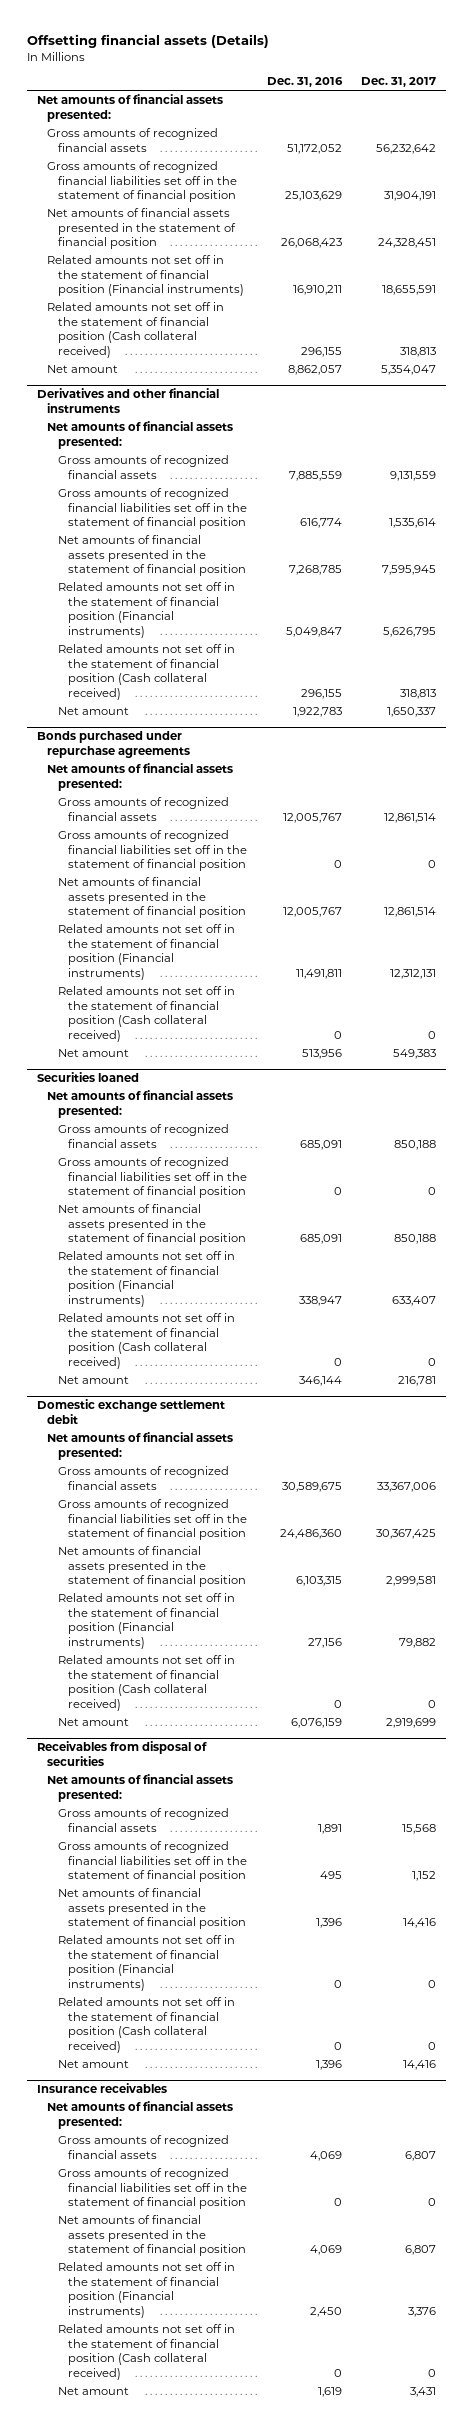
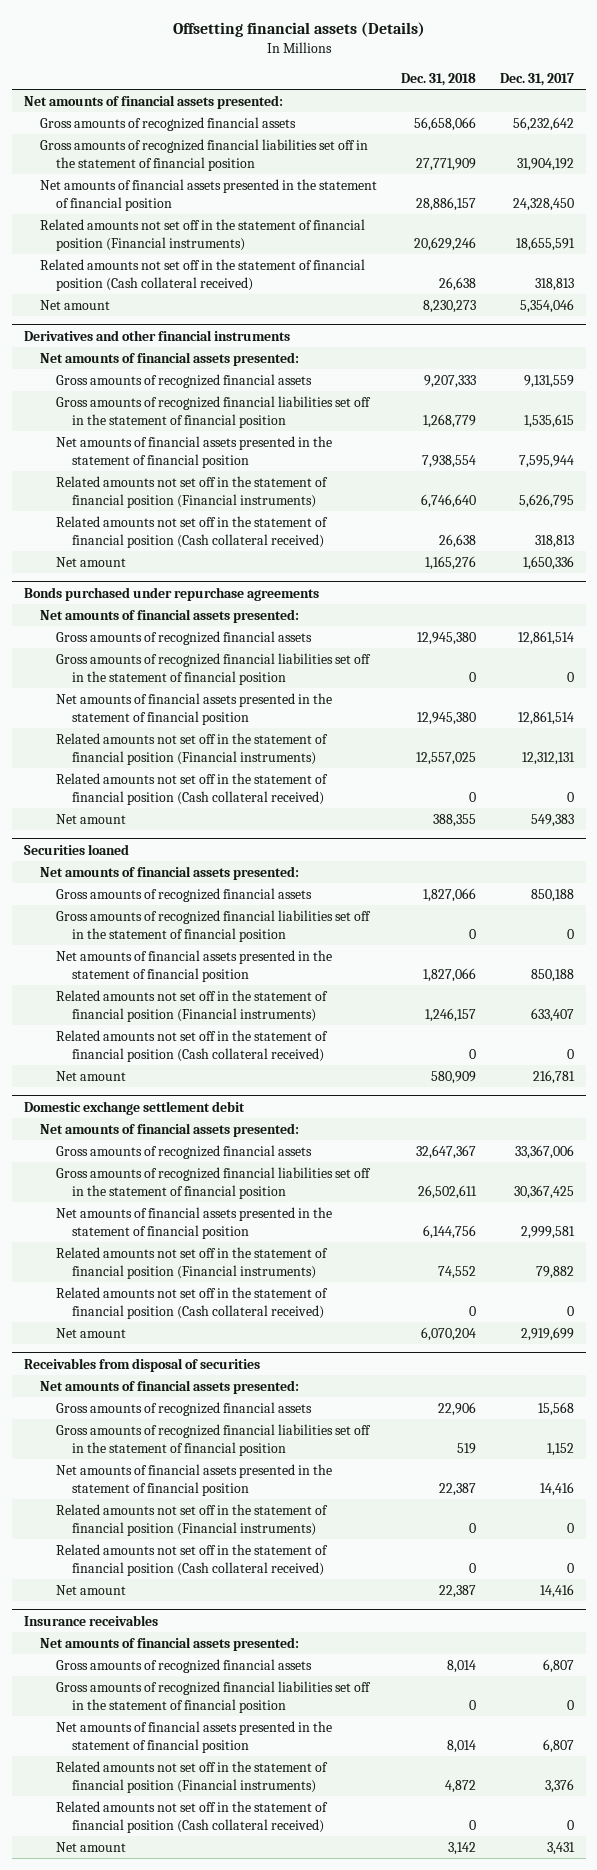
[266,77,343,88] Dec. 31, 2016 -> none
none -> [400,72,476,86] Dec. 31, 2018
[383,191,436,202] 31,904,191 -> [516,157,574,171] 31,904,192
[377,238,436,249] 24,328,451 -> [512,197,574,211] 24,328,450
[380,365,436,376] 5,354,047 -> [519,298,574,313] 5,354,046
[388,518,436,529] 1,535,614 -> [523,413,574,428] 1,535,615
[381,565,436,576] 7,595,945 -> [518,454,574,468] 7,595,944
[386,707,436,718] 1,650,337 -> [522,555,574,570] 1,650,336

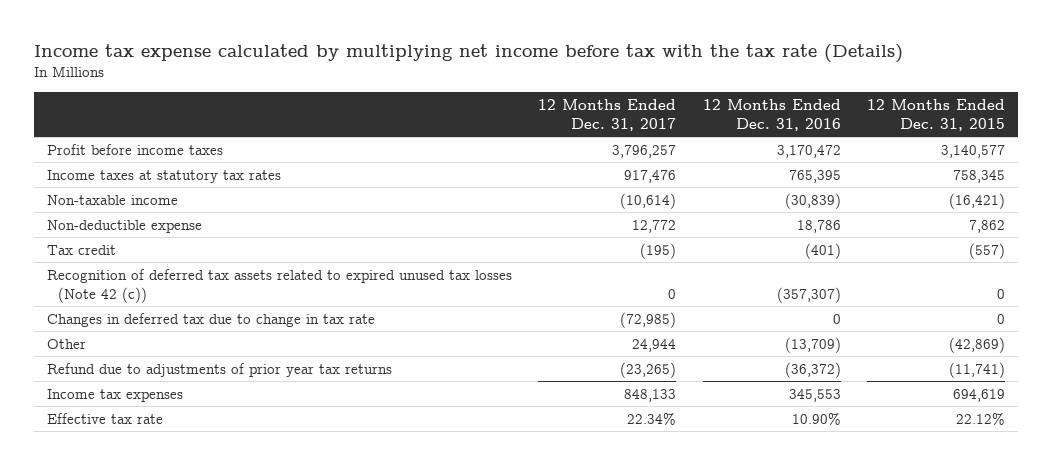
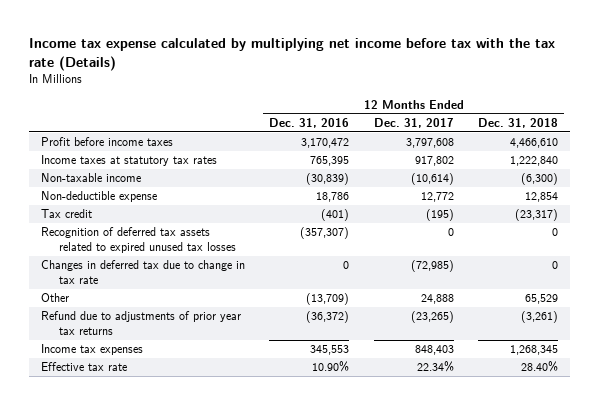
[866,98,1005,131] 12 Months Ended Dec. 31, 2015 -> none
none -> [477,118,558,129] Dec. 31, 2018
[612,144,677,158] 3,796,257 -> [405,138,454,149] 3,797,608
[624,169,677,183] 917,476 -> [414,156,454,167] 917,802
[46,268,512,303] Recognition of deferred tax assets related to expired unused tax losses (Note 42 (c)) -> [41,227,237,254] Recognition of deferred tax assets related to expired unused tax losses
[632,338,677,352] 24,944 -> [420,294,454,305] 24,888
[624,388,677,402] 848,133 -> [414,345,454,356] 848,403

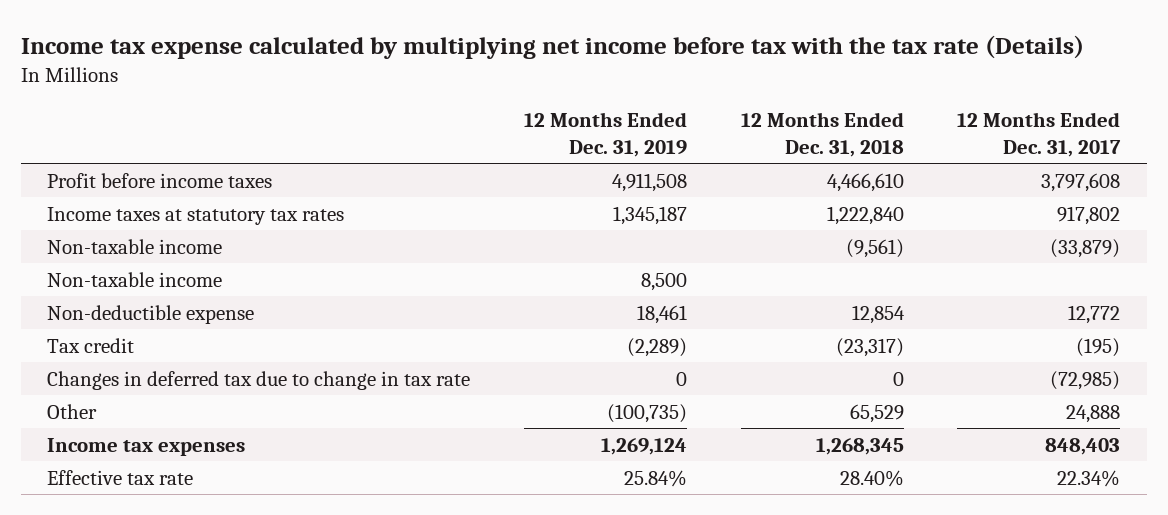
[269,118,350,129] Dec. 31, 2016 -> none
none -> [524,112,688,157] 12 Months Ended Dec. 31, 2019
[410,173,454,186] (10,614) -> [1050,238,1121,258] (33,879)
[520,173,558,186] (6,300) -> [845,238,904,258] (9,561)
none -> [47,271,223,287] Non-taxable income
[41,227,237,254] Recognition of deferred tax assets related to expired unused tax losses -> none
[41,311,242,336] Refund due to adjustments of prior year tax returns -> none

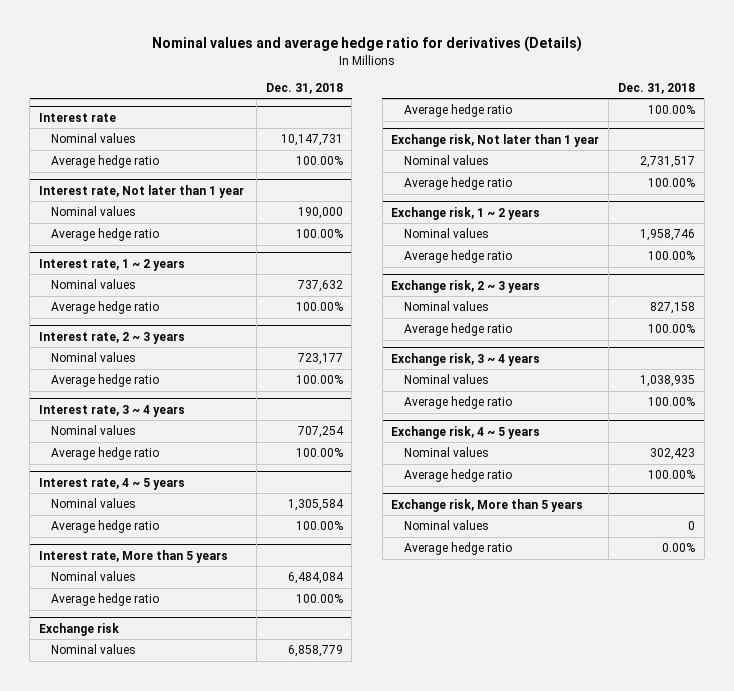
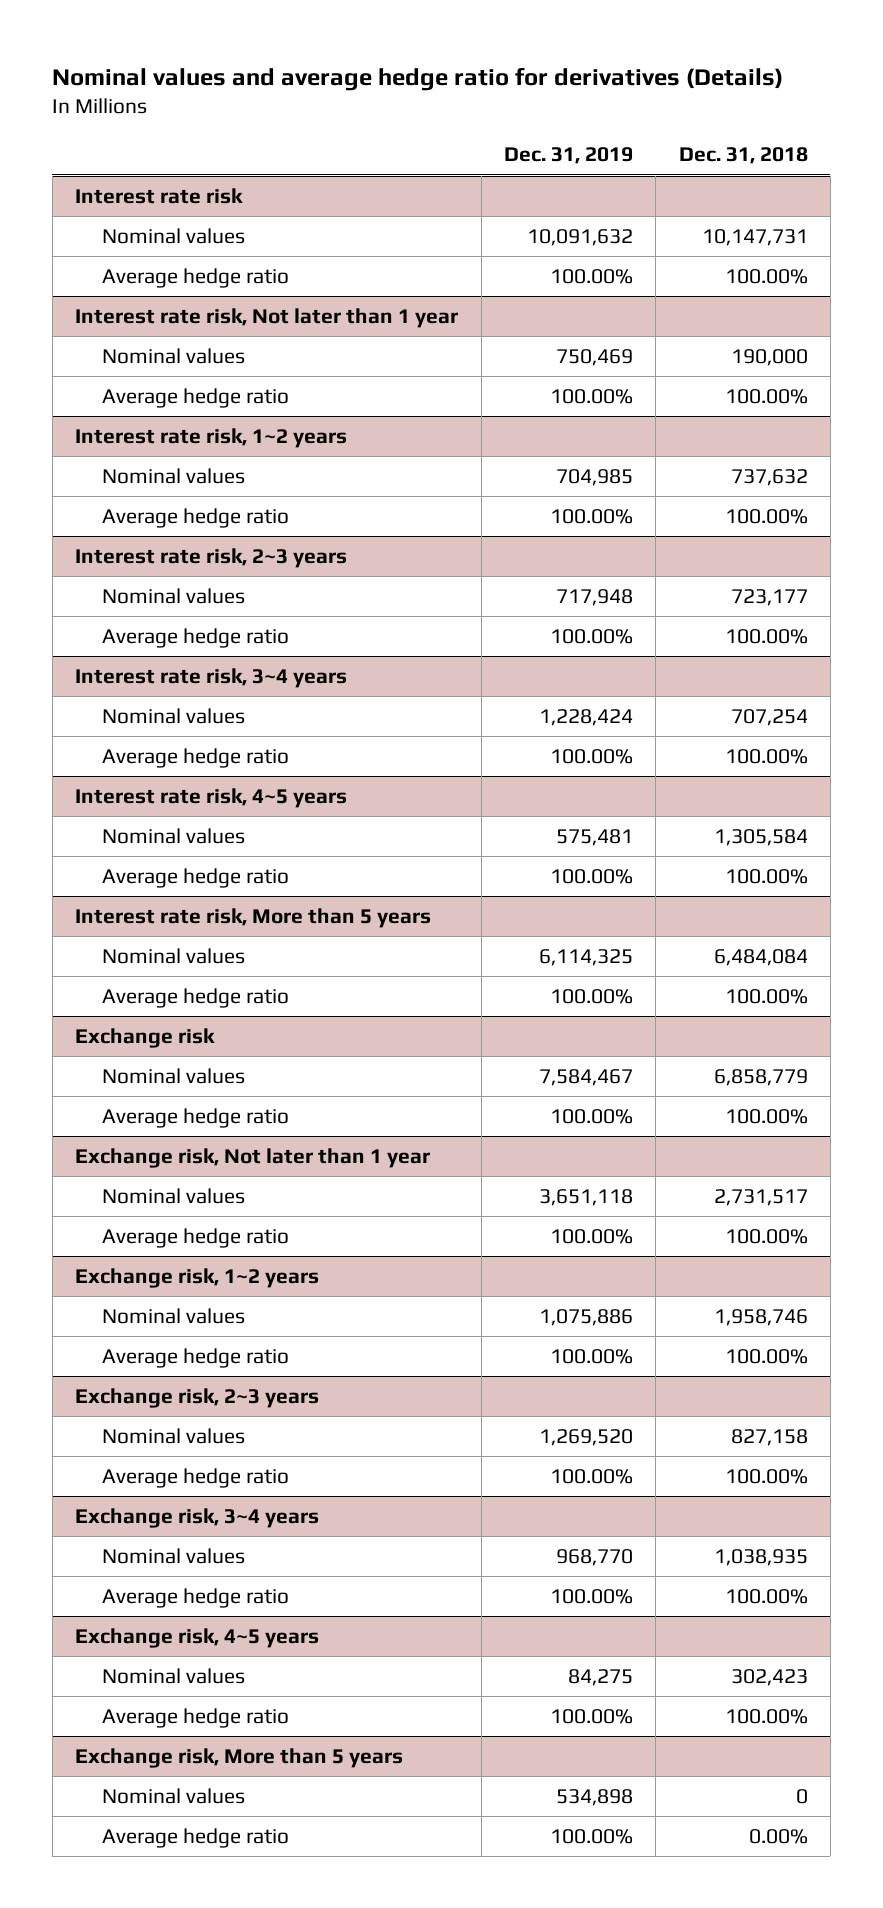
none -> [503,147,633,165] Dec. 31, 2019
[39,112,117,122] Interest rate -> [75,188,244,205] Interest rate risk
[39,184,245,198] Interest rate, Not later than 1 year -> [75,308,459,329] Interest rate risk, Not later than 1 year
[39,258,186,271] Interest rate, 1 ~ 2 years -> [75,428,348,449] Interest rate risk, 1~2 years
[39,331,186,344] Interest rate, 2 ~ 3 years -> [75,548,348,569] Interest rate risk, 2~3 years
[39,404,186,417] Interest rate, 3 ~ 4 years -> [75,668,348,689] Interest rate risk, 3~4 years
[39,477,186,490] Interest rate, 4 ~ 5 years -> [75,788,348,809] Interest rate risk, 4~5 years
[39,549,229,563] Interest rate, More than 5 years -> [75,908,432,929] Interest rate risk, More than 5 years
[391,206,541,220] Exchange risk, 1 ~ 2 years -> [75,1268,320,1289] Exchange risk, 1~2 years
[391,279,541,293] Exchange risk, 2 ~ 3 years -> [75,1388,320,1409] Exchange risk, 2~3 years
[391,352,541,366] Exchange risk, 3 ~ 4 years -> [75,1508,320,1529] Exchange risk, 3~4 years
[391,425,541,439] Exchange risk, 4 ~ 5 years -> [75,1628,320,1649] Exchange risk, 4~5 years

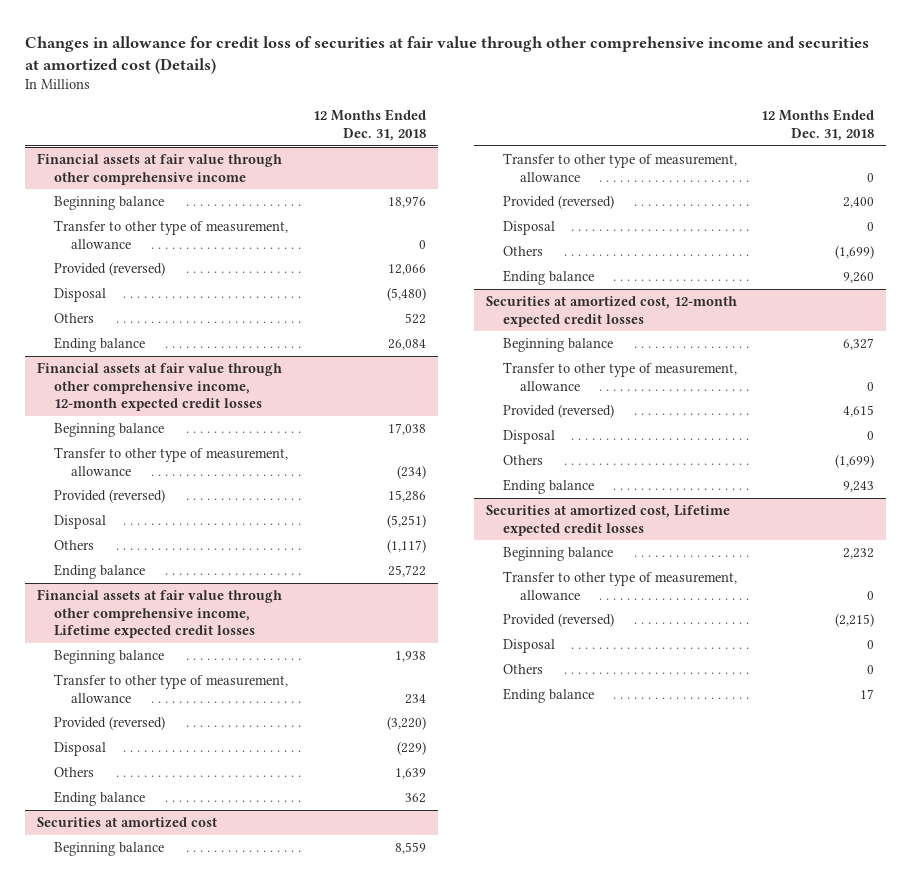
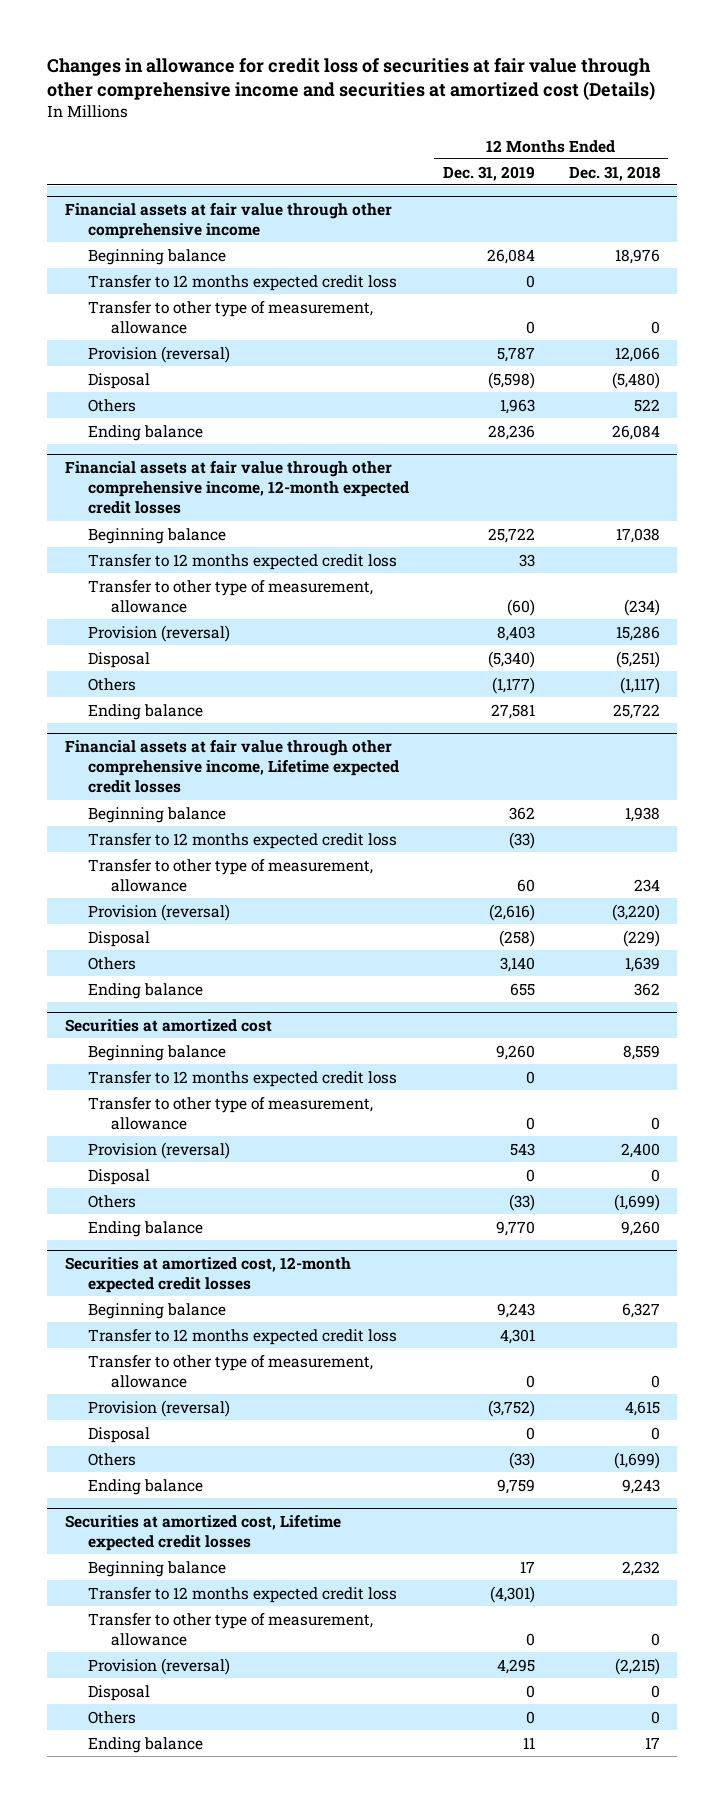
none -> [442,165,535,181] Dec. 31, 2019
none -> [87,274,397,291] Transfer to 12 months expected credit loss
[54,262,166,277] Provided (reversed) -> [87,345,230,363] Provision (reversal)
none -> [87,553,397,570] Transfer to 12 months expected credit loss
[54,489,166,504] Provided (reversed) -> [87,624,230,642] Provision (reversal)
none -> [87,832,397,849] Transfer to 12 months expected credit loss
[54,716,166,731] Provided (reversed) -> [87,903,230,921] Provision (reversal)
none -> [87,1070,397,1087] Transfer to 12 months expected credit loss
[502,195,614,210] Provided (reversed) -> [87,1141,230,1159] Provision (reversal)
none -> [87,1328,397,1345] Transfer to 12 months expected credit loss
[502,404,614,419] Provided (reversed) -> [87,1399,230,1417] Provision (reversal)
none -> [87,1586,397,1603] Transfer to 12 months expected credit loss
[502,613,614,628] Provided (reversed) -> [87,1657,230,1675] Provision (reversal)

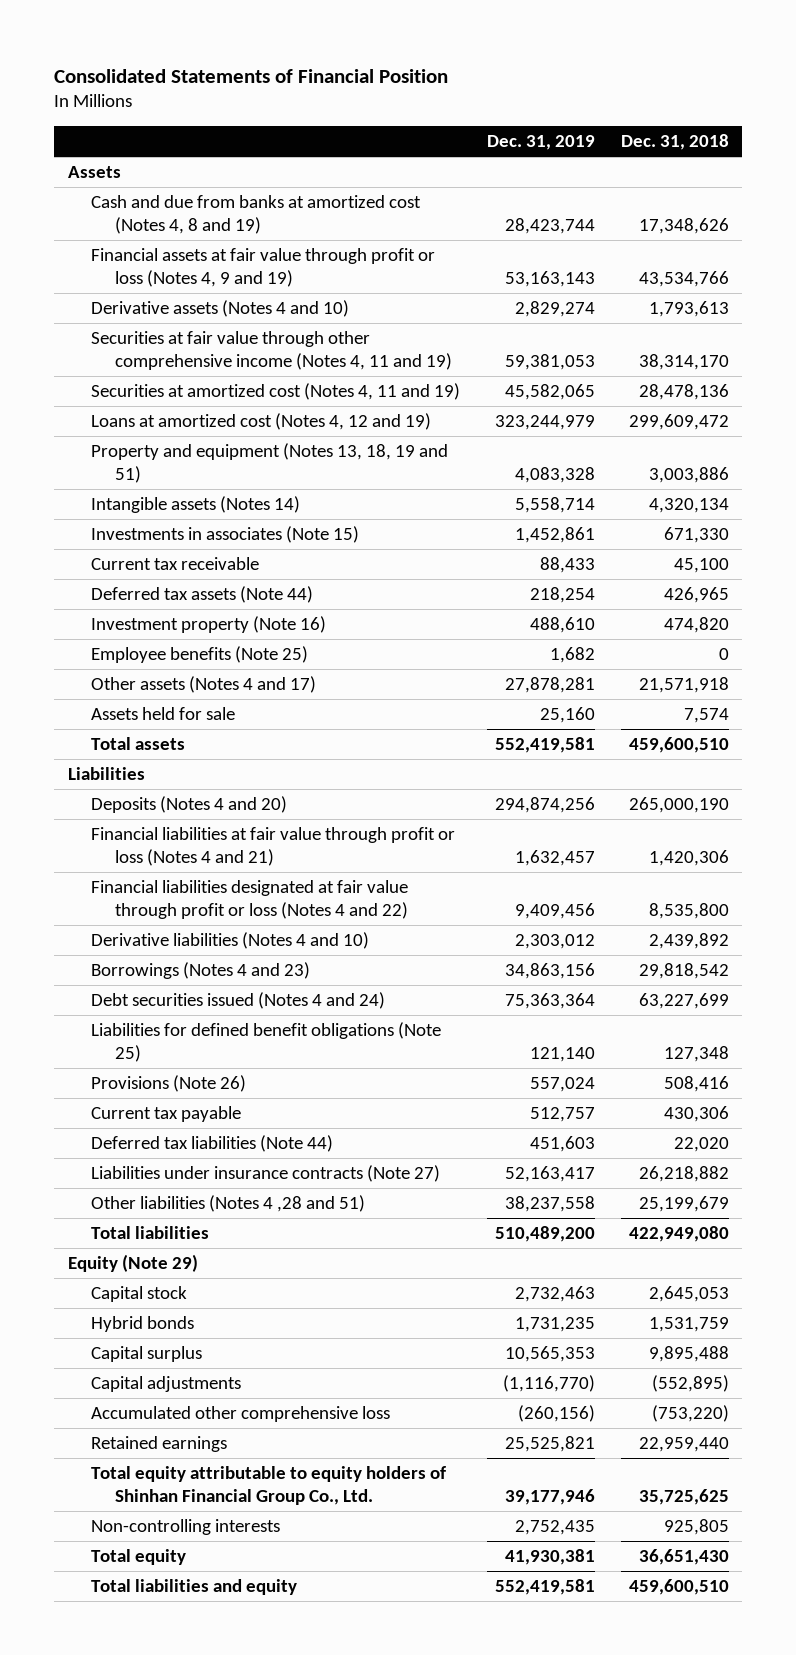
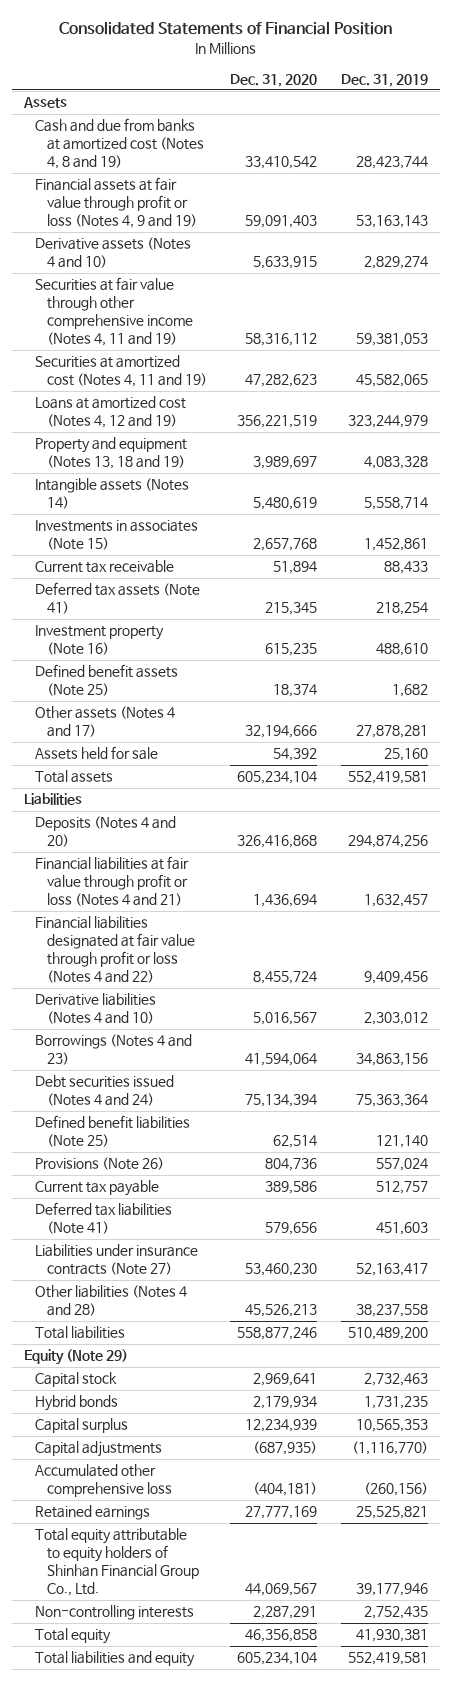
[620,133,729,150] Dec. 31, 2018 -> none
none -> [230,73,318,87] Dec. 31, 2020
[91,443,449,483] Property and equipment (Notes 13, 18, 19 and 51) -> [35,437,188,470] Property and equipment (Notes 13, 18 and 19)
[91,586,314,604] Deferred tax assets (Note 44) -> [35,582,201,615] Deferred tax assets (Note 41)
[91,646,309,664] Employee benefits (Note 25) -> [35,664,179,697] Defined benefit assets (Note 25)
[91,1022,442,1062] Liabilities for defined benefit obligations (Note 25) -> [35,1115,191,1148] Defined benefit liabilities (Note 25)
[91,1135,334,1153] Deferred tax liabilities (Note 44) -> [35,1202,173,1235] Deferred tax liabilities (Note 41)
[91,1195,366,1213] Other liabilities (Notes 4 ,28 and 51) -> [35,1285,188,1317] Other liabilities (Notes 4 and 28)

